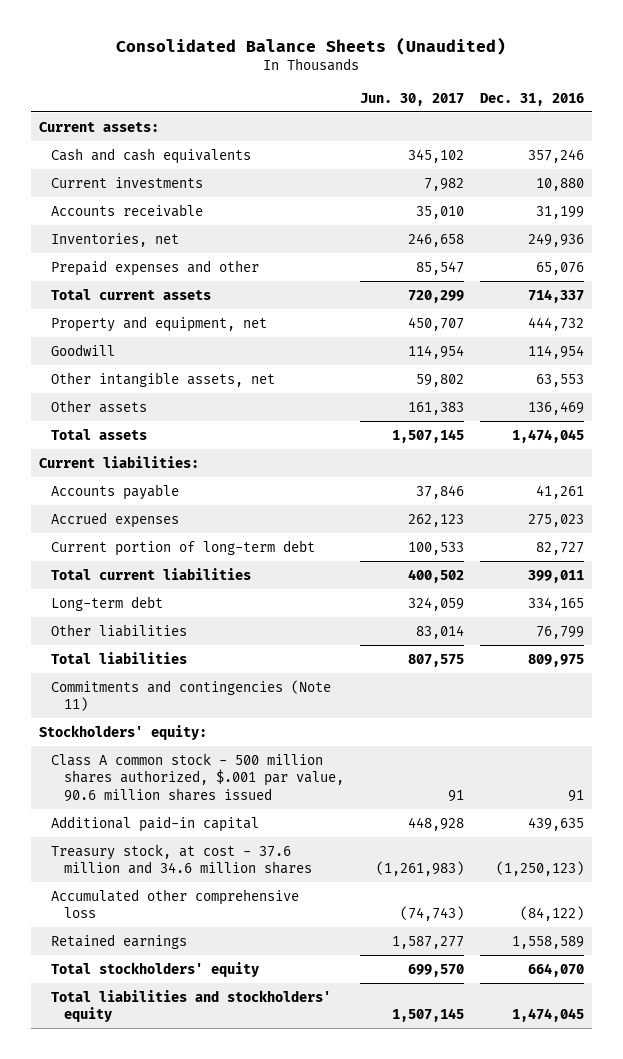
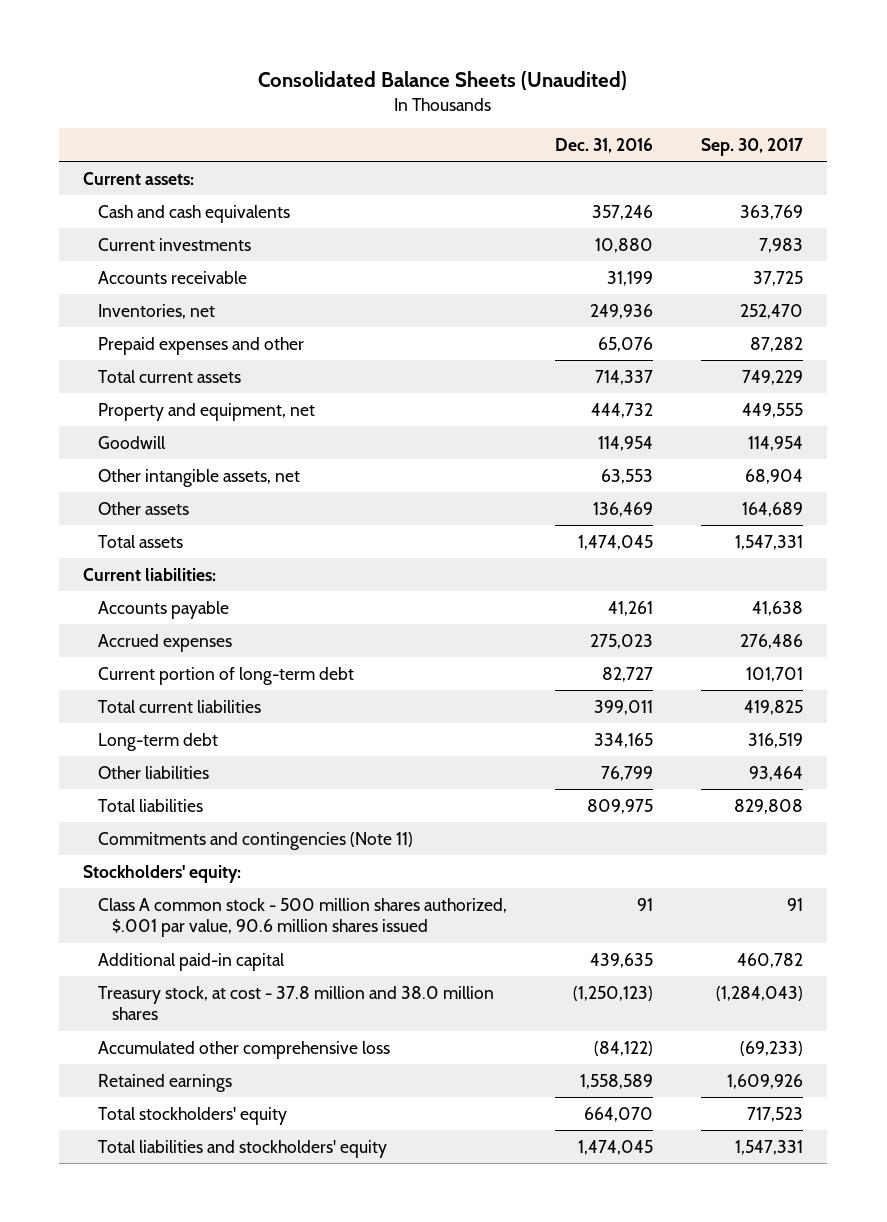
[360,92,465,106] Jun. 30, 2017 -> none
none -> [701,138,804,157] Sep. 30, 2017
[51,843,313,875] Treasury stock, at cost - 37.6 million and 34.6 million shares -> [97,985,494,1021] Treasury stock, at cost - 37.8 million and 38.0 million shares

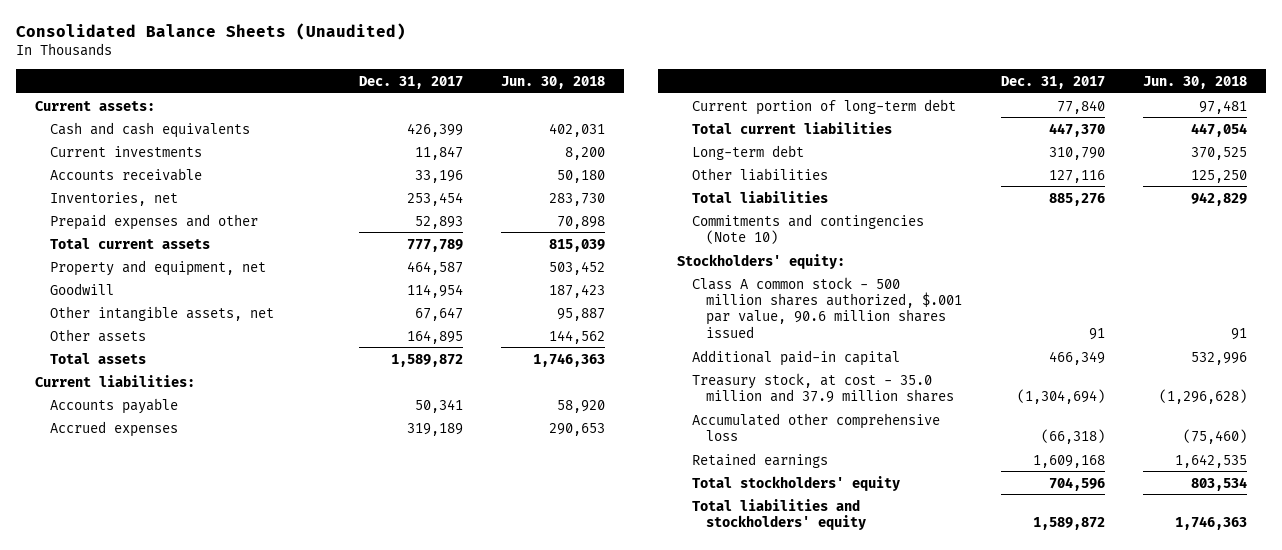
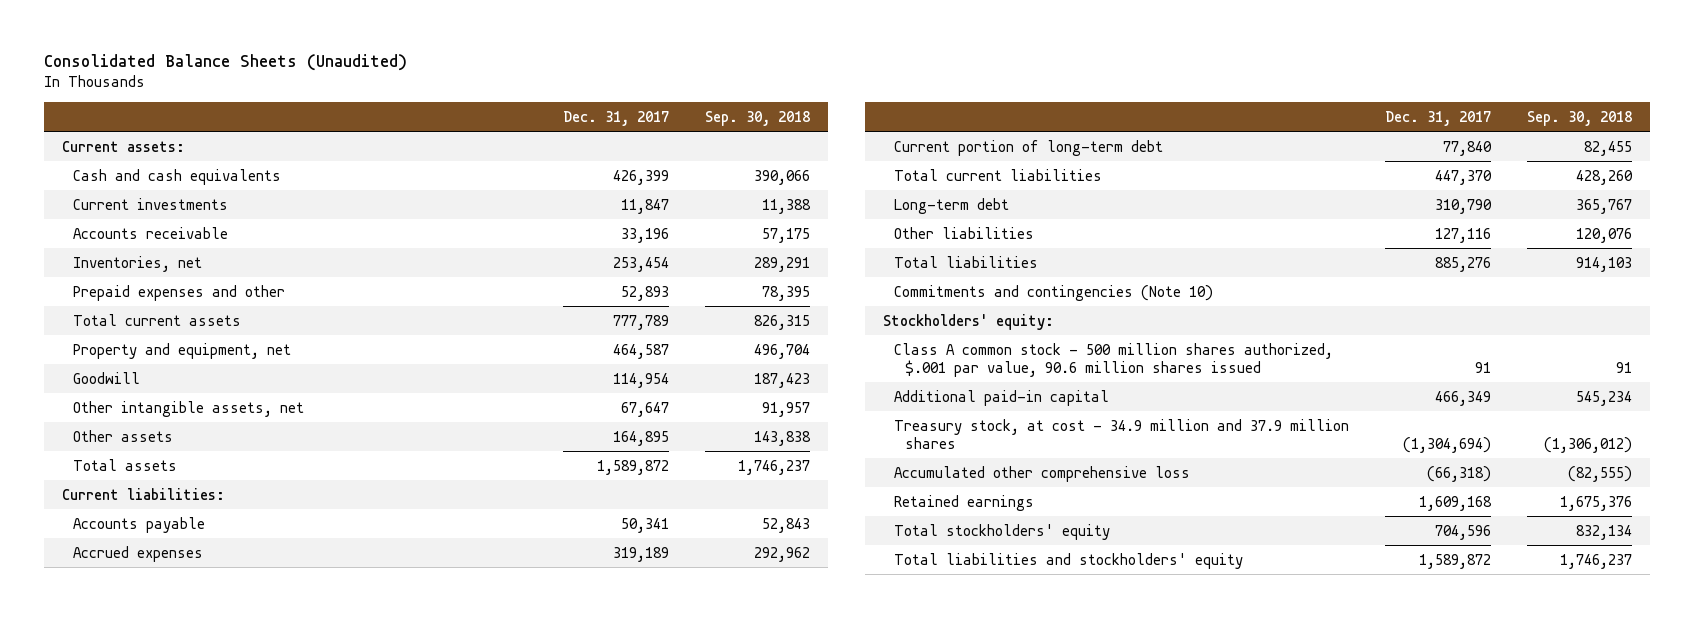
[500,75,605,89] Jun. 30, 2018 -> none
none -> [705,110,811,126] Sep. 30, 2018
[691,372,955,403] Treasury stock, at cost - 35.0 million and 37.9 million shares -> [894,418,1350,449] Treasury stock, at cost - 34.9 million and 37.9 million shares

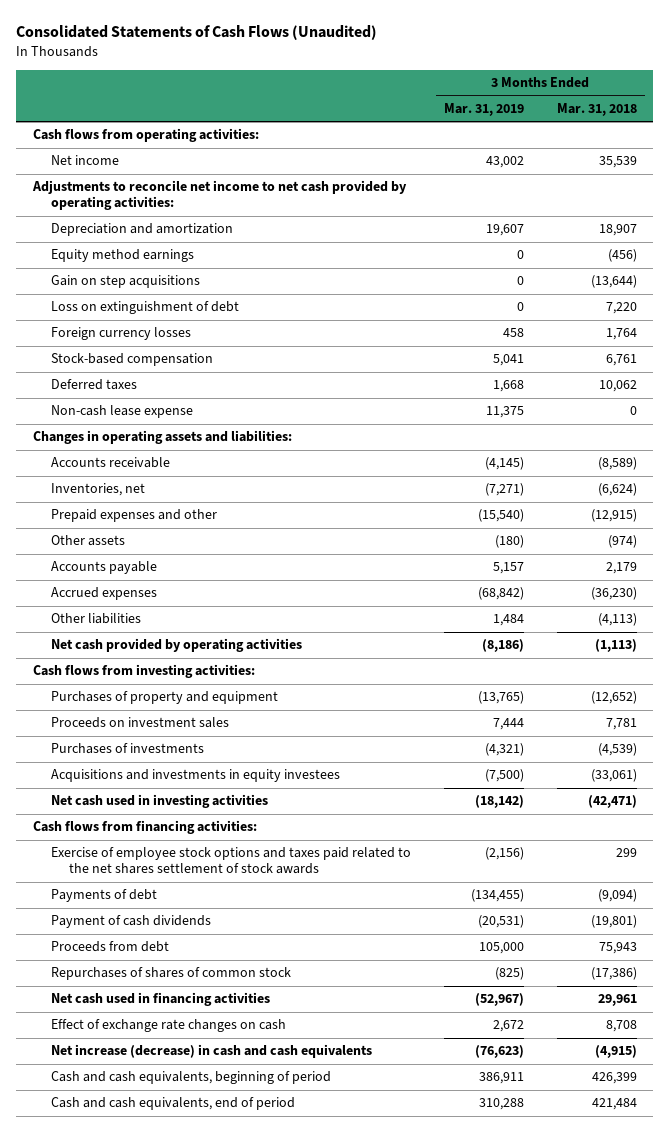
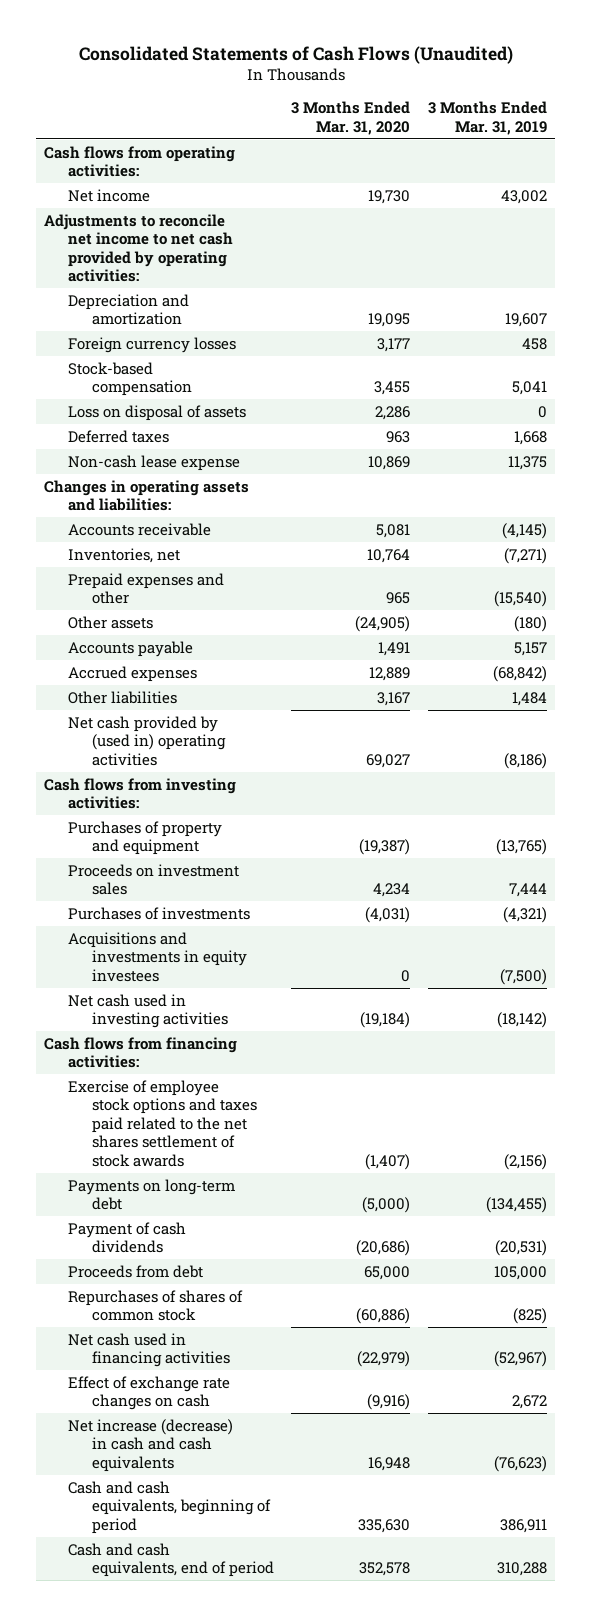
[556,102,637,116] Mar. 31, 2018 -> none
none -> [291,101,411,135] 3 Months Ended Mar. 31, 2020
[50,249,194,263] Equity method earnings -> none
[50,275,200,289] Gain on step acquisitions -> none
[50,301,239,315] Loss on extinguishment of debt -> none
none -> [68,404,247,421] Loss on disposal of assets
[50,638,302,653] Net cash provided by operating activities -> [68,715,227,766] Net cash provided by (used in) operating activities
[50,889,157,903] Payments of debt -> [68,1178,236,1211] Payments on long-term debt

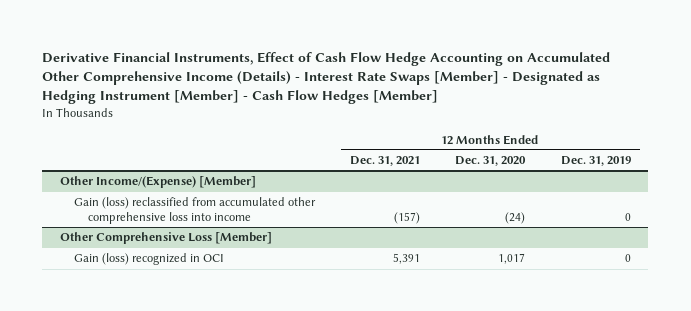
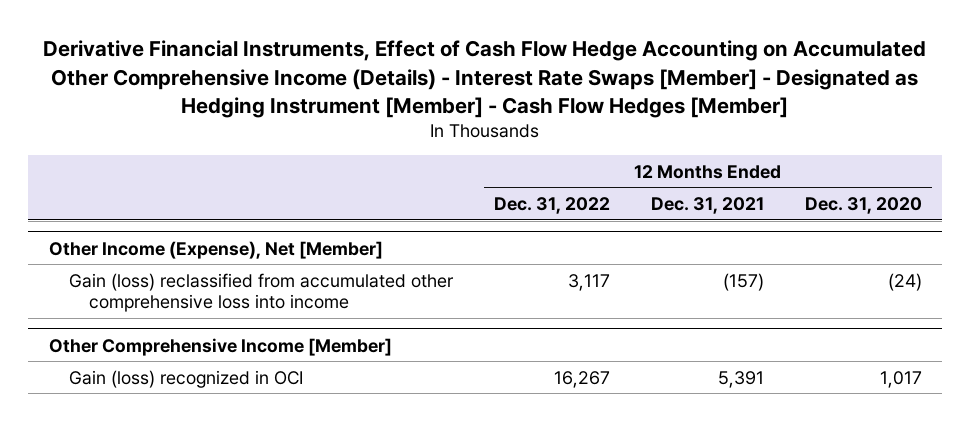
[560,156,631,167] Dec. 31, 2019 -> none
none -> [493,197,610,215] Dec. 31, 2022
[59,176,256,189] Other Income/(Expense) [Member] -> [48,240,383,259] Other Income (Expense), Net [Member]
[59,232,272,245] Other Comprehensive Loss [Member] -> [48,337,392,356] Other Comprehensive Income [Member]

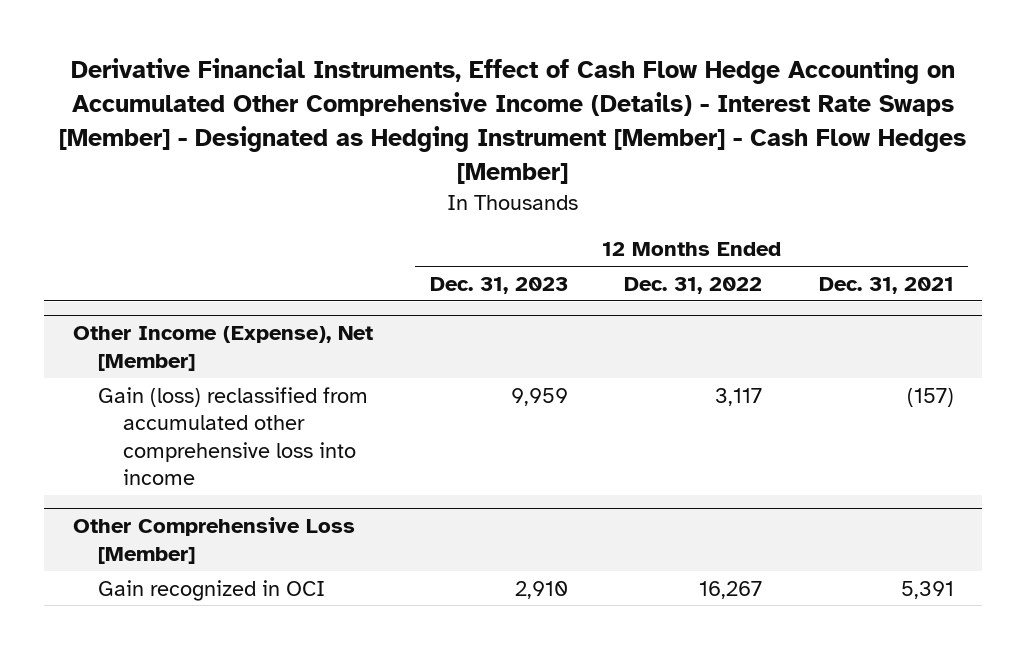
[804,197,922,215] Dec. 31, 2020 -> none
none -> [429,276,568,294] Dec. 31, 2023
[48,337,392,356] Other Comprehensive Income [Member] -> [72,517,355,565] Other Comprehensive Loss [Member]
[69,369,304,388] Gain (loss) recognized in OCI -> [97,579,325,601] Gain recognized in OCI

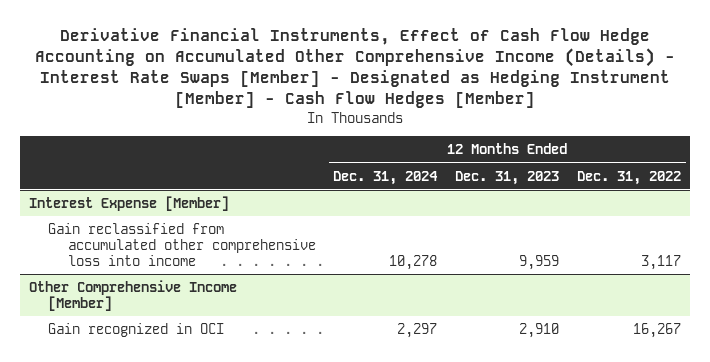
[819,276,955,294] Dec. 31, 2021 -> none
none -> [333,170,439,185] Dec. 31, 2024
[72,326,373,372] Other Income (Expense), Net [Member] -> [29,195,230,211] Interest Expense [Member]
[97,386,368,486] Gain (loss) reclassified from accumulated other comprehensive loss into income -> [48,222,316,266] Gain reclassified from accumulated other comprehensive loss into income
[72,517,355,565] Other Comprehensive Loss [Member] -> [29,279,238,311] Other Comprehensive Income [Member]

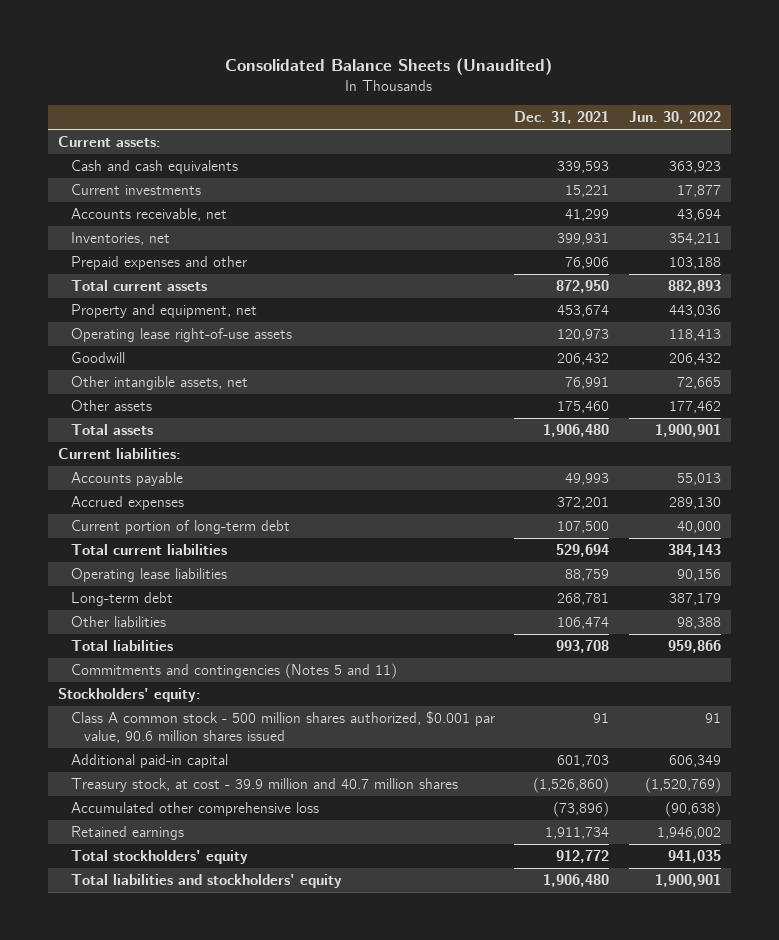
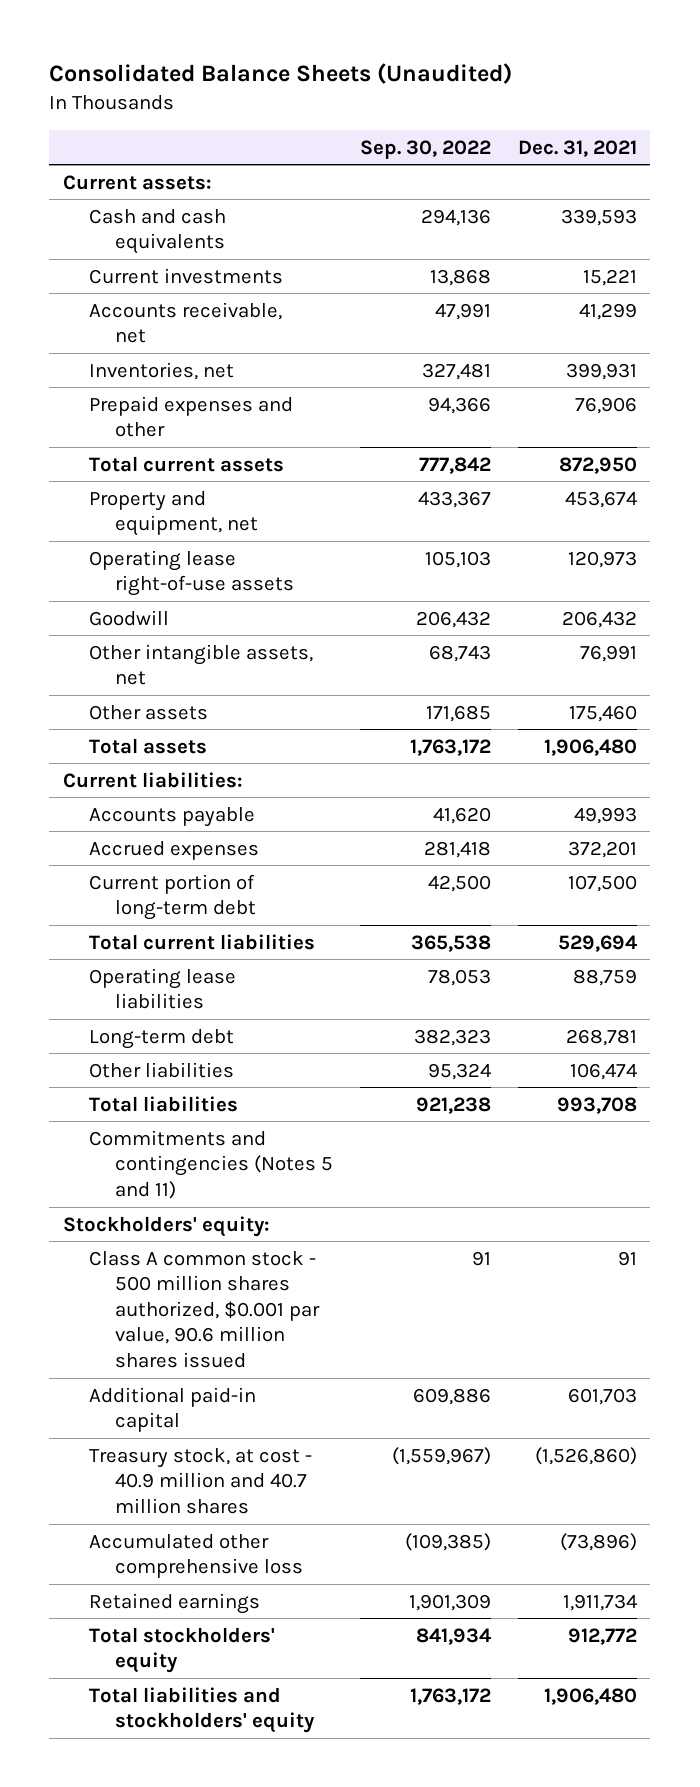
[629,111,722,125] Jun. 30, 2022 -> none
none -> [359,139,491,159] Sep. 30, 2022
[70,778,458,793] Treasury stock, at cost - 39.9 million and 40.7 million shares -> [88,1447,312,1514] Treasury stock, at cost - 40.9 million and 40.7 million shares

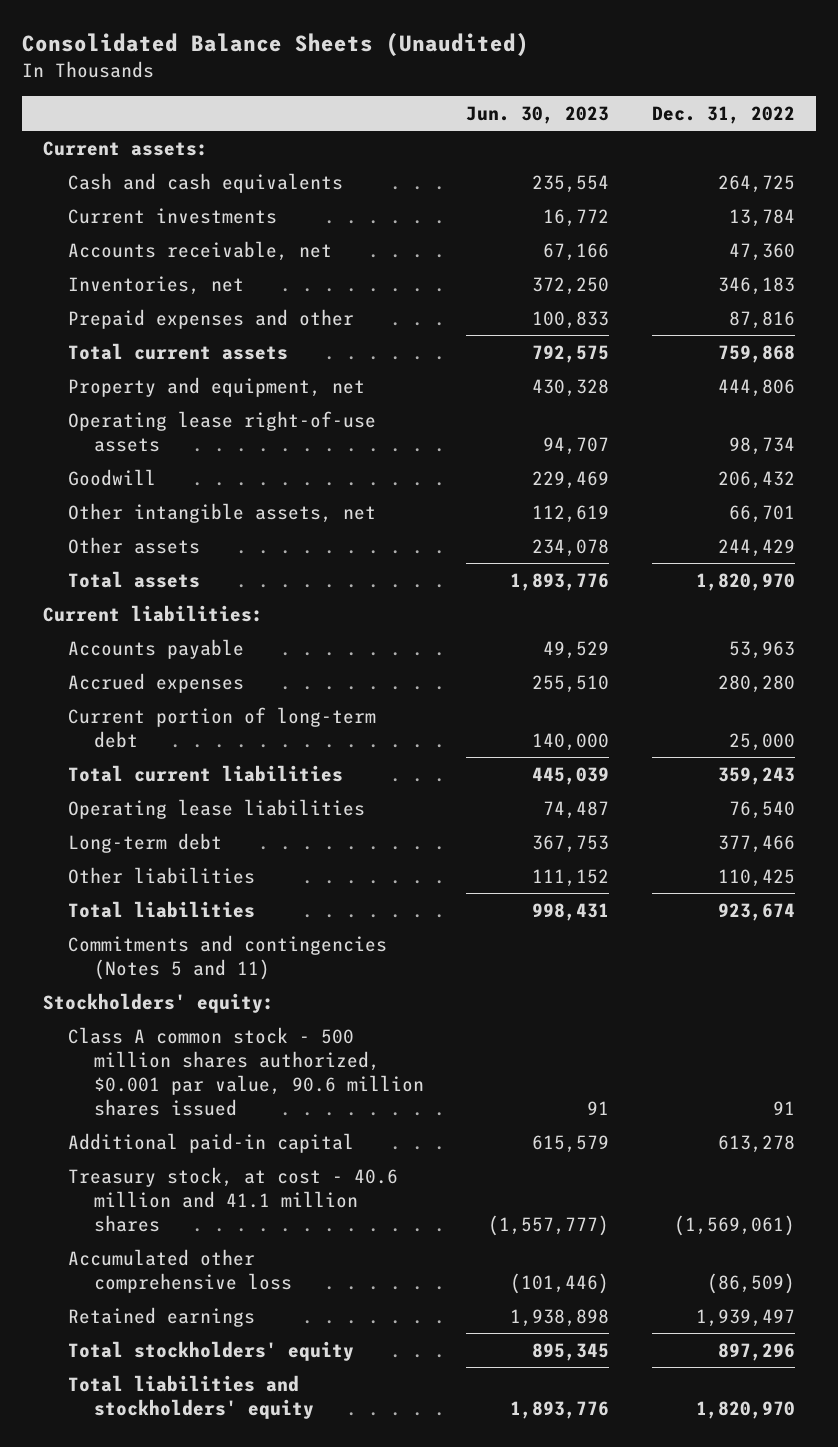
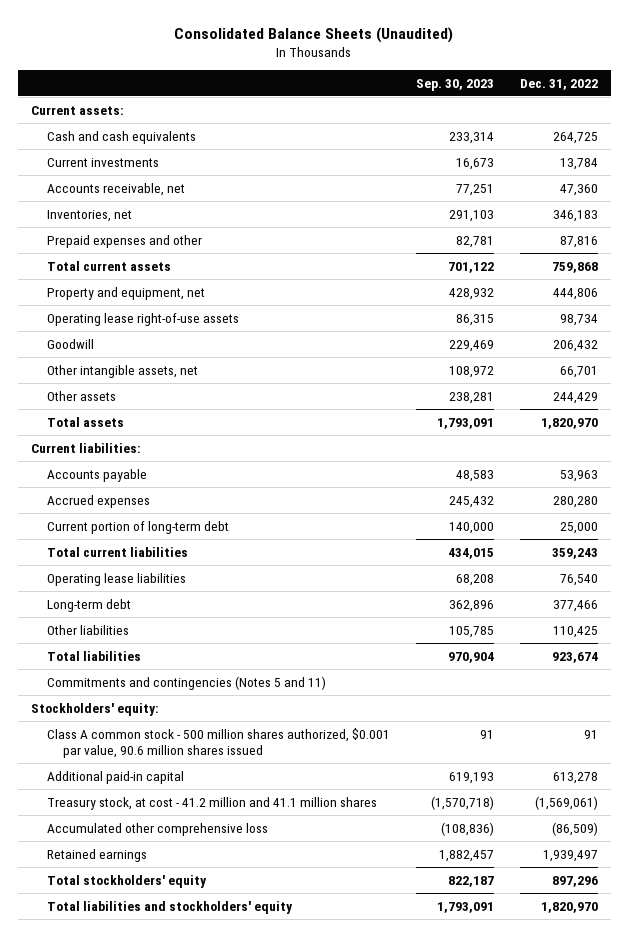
[466,105,610,124] Jun. 30, 2023 -> none
none -> [415,78,494,91] Sep. 30, 2023
[68,1166,399,1232] Treasury stock, at cost - 40.6 million and 41.1 million shares -> [46,796,377,810] Treasury stock, at cost - 41.2 million and 41.1 million shares

